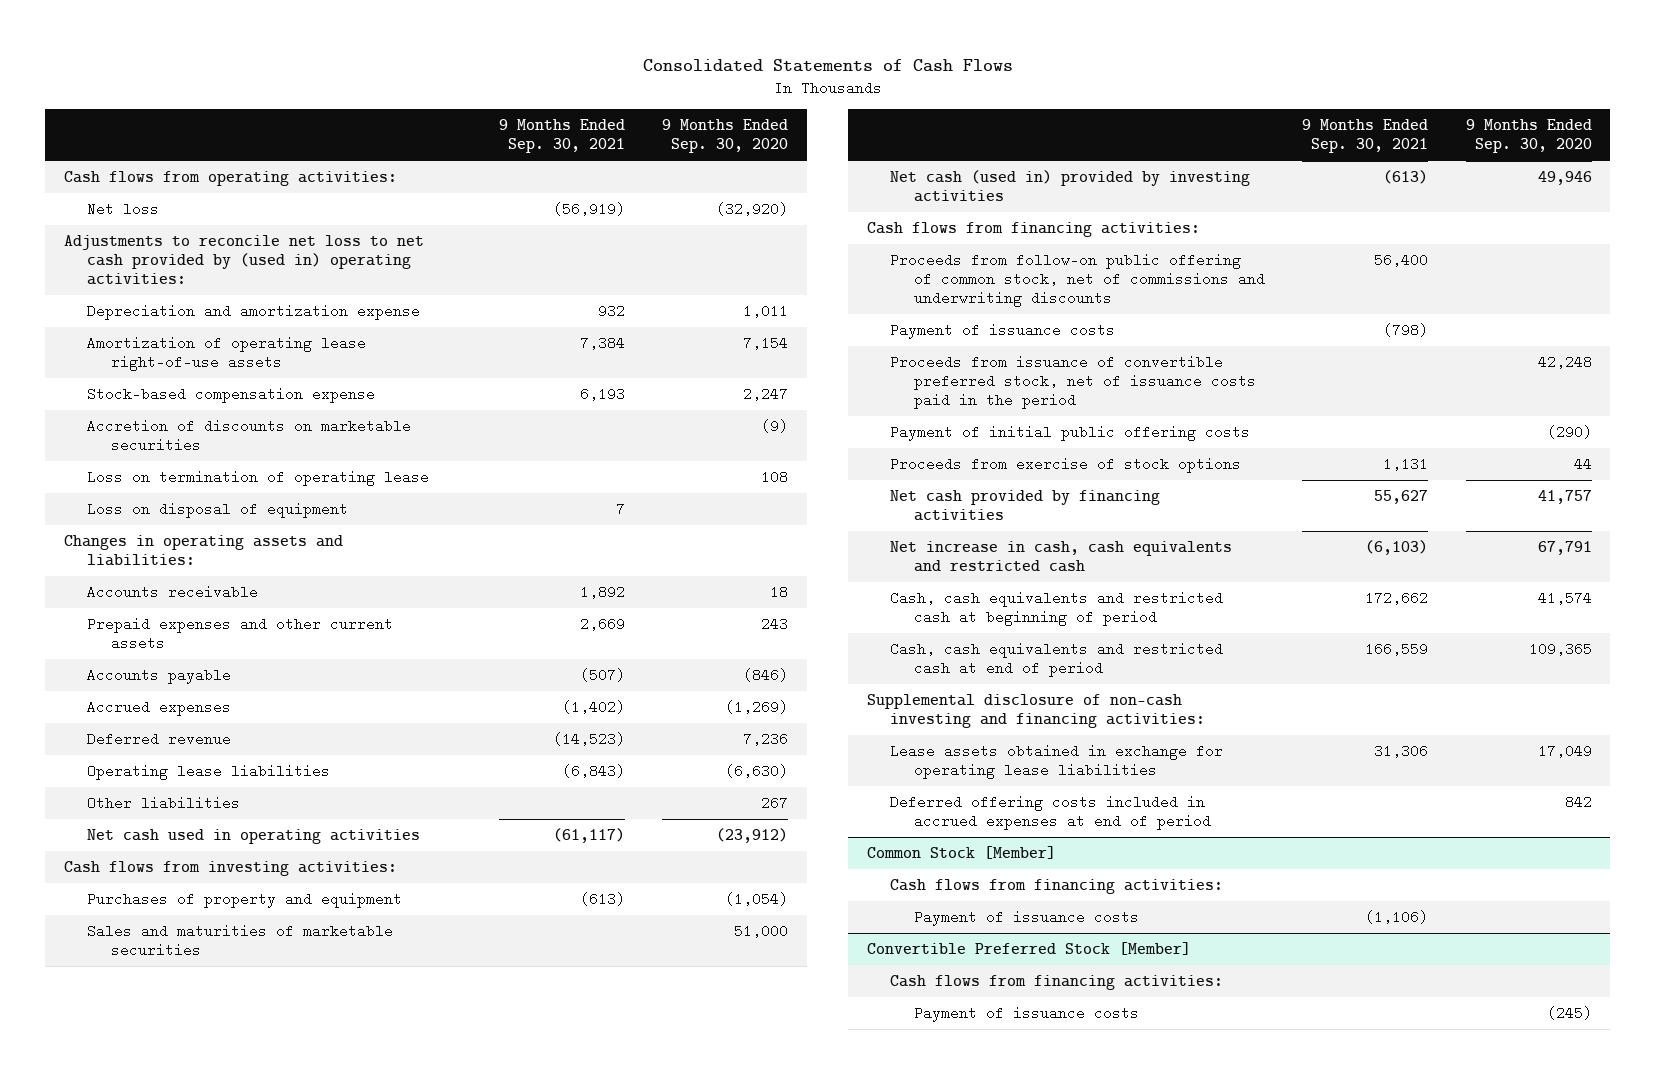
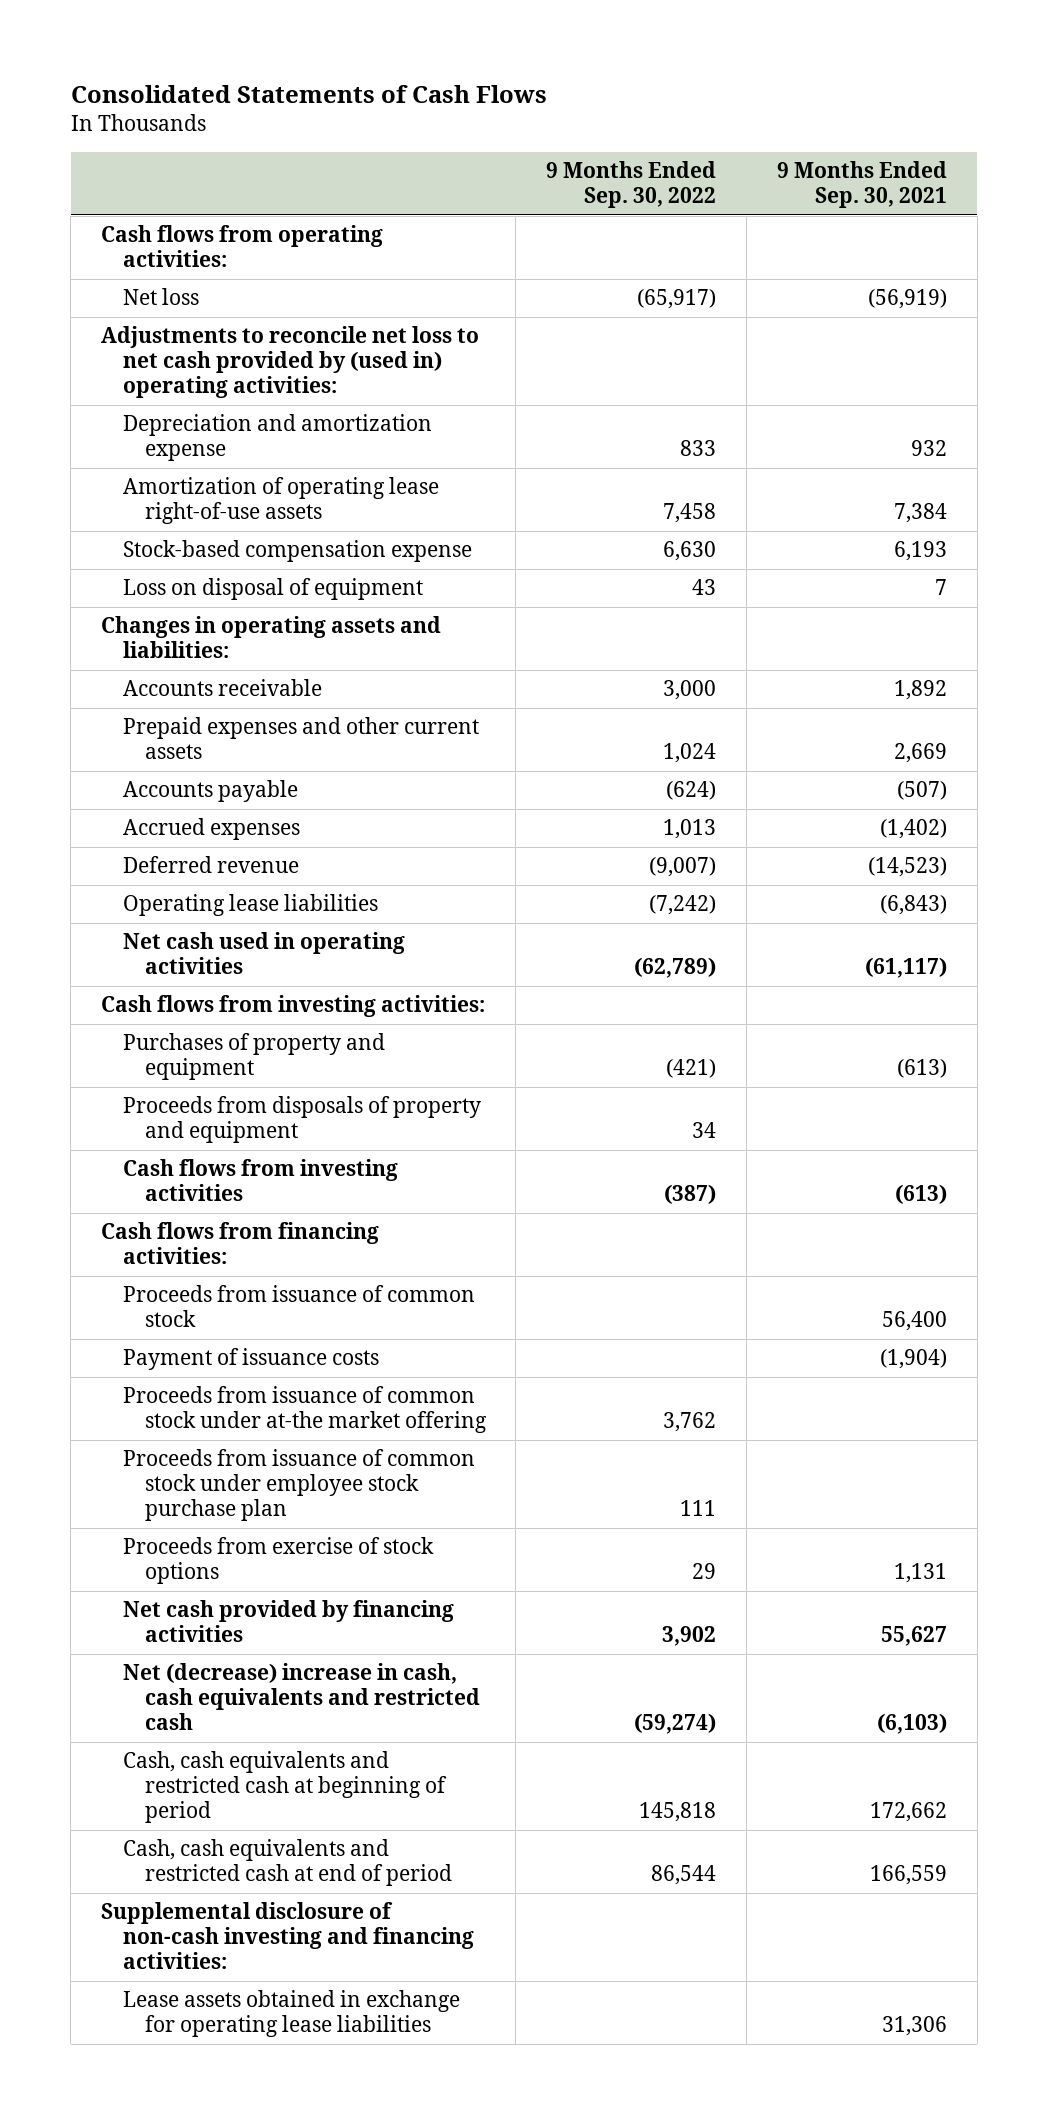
[662,119,789,154] 9 Months Ended Sep. 30, 2020 -> none
none -> [546,161,717,209] 9 Months Ended Sep. 30, 2022
[87,418,412,453] Accretion of discounts on marketable securities -> none
[87,469,430,486] Loss on termination of operating lease -> none
[87,795,241,810] Other liabilities -> none
[87,923,394,958] Sales and maturities of marketable securities -> none
none -> [122,1096,481,1144] Proceeds from disposals of property and equipment
[890,169,1251,203] Net cash (used in) provided by investing activities -> [122,1159,398,1202] Cash flows from investing activities
[890,354,1257,410] Proceeds from issuance of convertible preferred stock, net of issuance costs paid in the period -> none
[890,424,1251,441] Payment of initial public offering costs -> none
[890,252,1266,308] Proceeds from follow-on public offering of common stock, net of commissions and underwriting discounts -> [122,1285,475,1328] Proceeds from issuance of common stock
[1383,322,1429,337] (798) -> [879,1349,947,1370] (1,904)
none -> [122,1386,487,1434] Proceeds from issuance of common stock under at-the market offering
none -> [122,1449,475,1522] Proceeds from issuance of common stock under employee stock purchase plan
[890,540,1233,573] Net increase in cash, cash equivalents and restricted cash -> [122,1663,480,1731] Net (decrease) increase in cash, cash equivalents and restricted cash
[890,794,1212,831] Deferred offering costs included in accrued expenses at end of period -> none
[866,845,1056,859] Common Stock [Member] -> none
[890,878,1224,894] Cash flows from financing activities: -> none
[914,909,1140,926] Payment of issuance costs -> none
[866,941,1191,955] Convertible Preferred Stock [Member] -> none
[890,974,1224,990] Cash flows from financing activities: -> none
[914,1005,1140,1022] Payment of issuance costs -> none

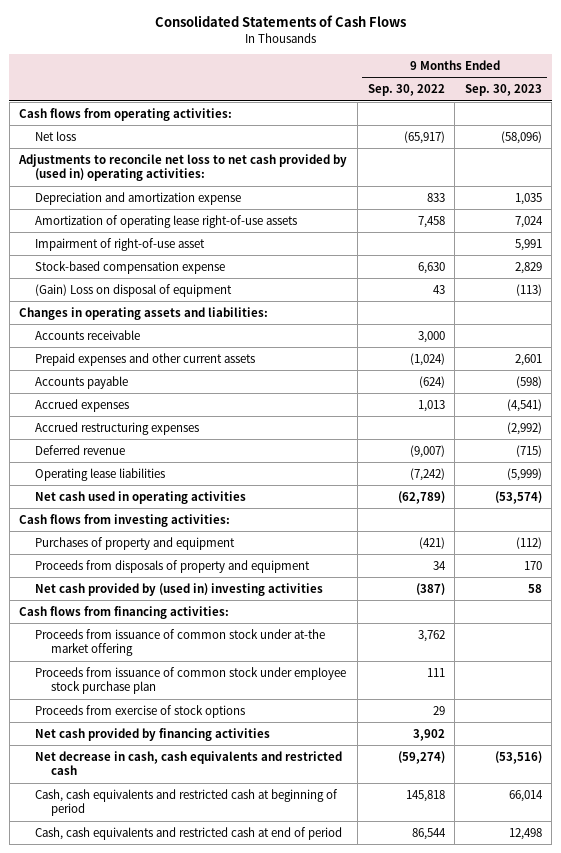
[776,161,947,209] 9 Months Ended Sep. 30, 2021 -> none
none -> [464,84,542,97] Sep. 30, 2023
none -> [35,237,206,251] Impairment of right-of-use asset
[122,578,423,601] Loss on disposal of equipment -> [35,283,233,297] (Gain) Loss on disposal of equipment
[663,743,717,764] 1,024 -> [409,352,445,366] (1,024)
none -> [35,421,200,435] Accrued restructuring expenses
[122,1159,398,1202] Cash flows from investing activities -> [35,582,324,596] Net cash provided by (used in) investing activities
[122,1285,475,1328] Proceeds from issuance of common stock -> none
[122,1348,379,1371] Payment of issuance costs -> none
[122,1663,480,1731] Net (decrease) increase in cash, cash equivalents and restricted cash -> [35,750,343,776] Net decrease in cash, cash equivalents and restricted cash
[101,1902,474,1970] Supplemental disclosure of non-cash investing and financing activities: -> none
[122,1990,460,2038] Lease assets obtained in exchange for operating lease liabilities -> none

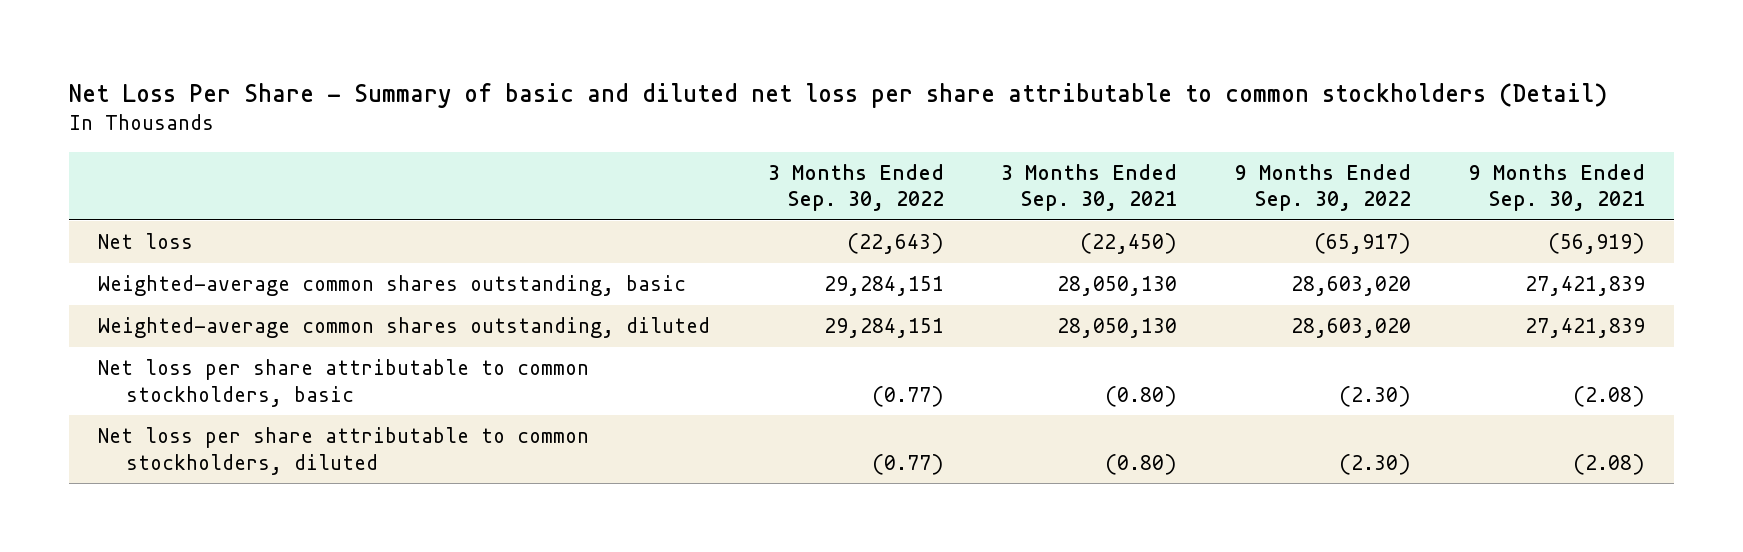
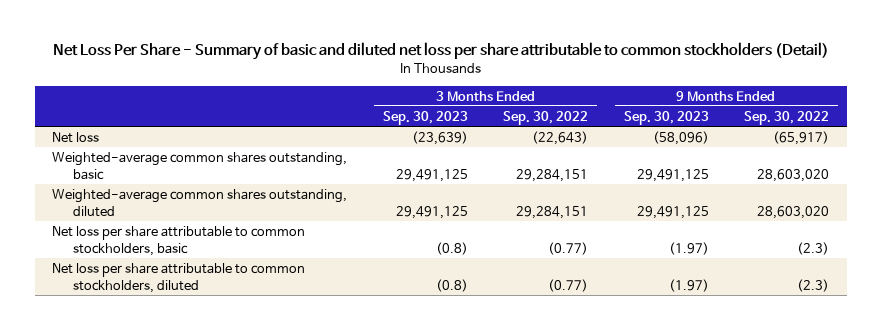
[1001,163,1178,212] 3 Months Ended Sep. 30, 2021 -> none
[1468,163,1645,212] 9 Months Ended Sep. 30, 2021 -> none
none -> [382,110,468,125] Sep. 30, 2023
none -> [623,110,709,125] Sep. 30, 2023
[1339,385,1412,407] (2.30) -> [797,241,830,255] (2.3)
[1339,453,1412,475] (2.30) -> [797,278,830,292] (2.3)

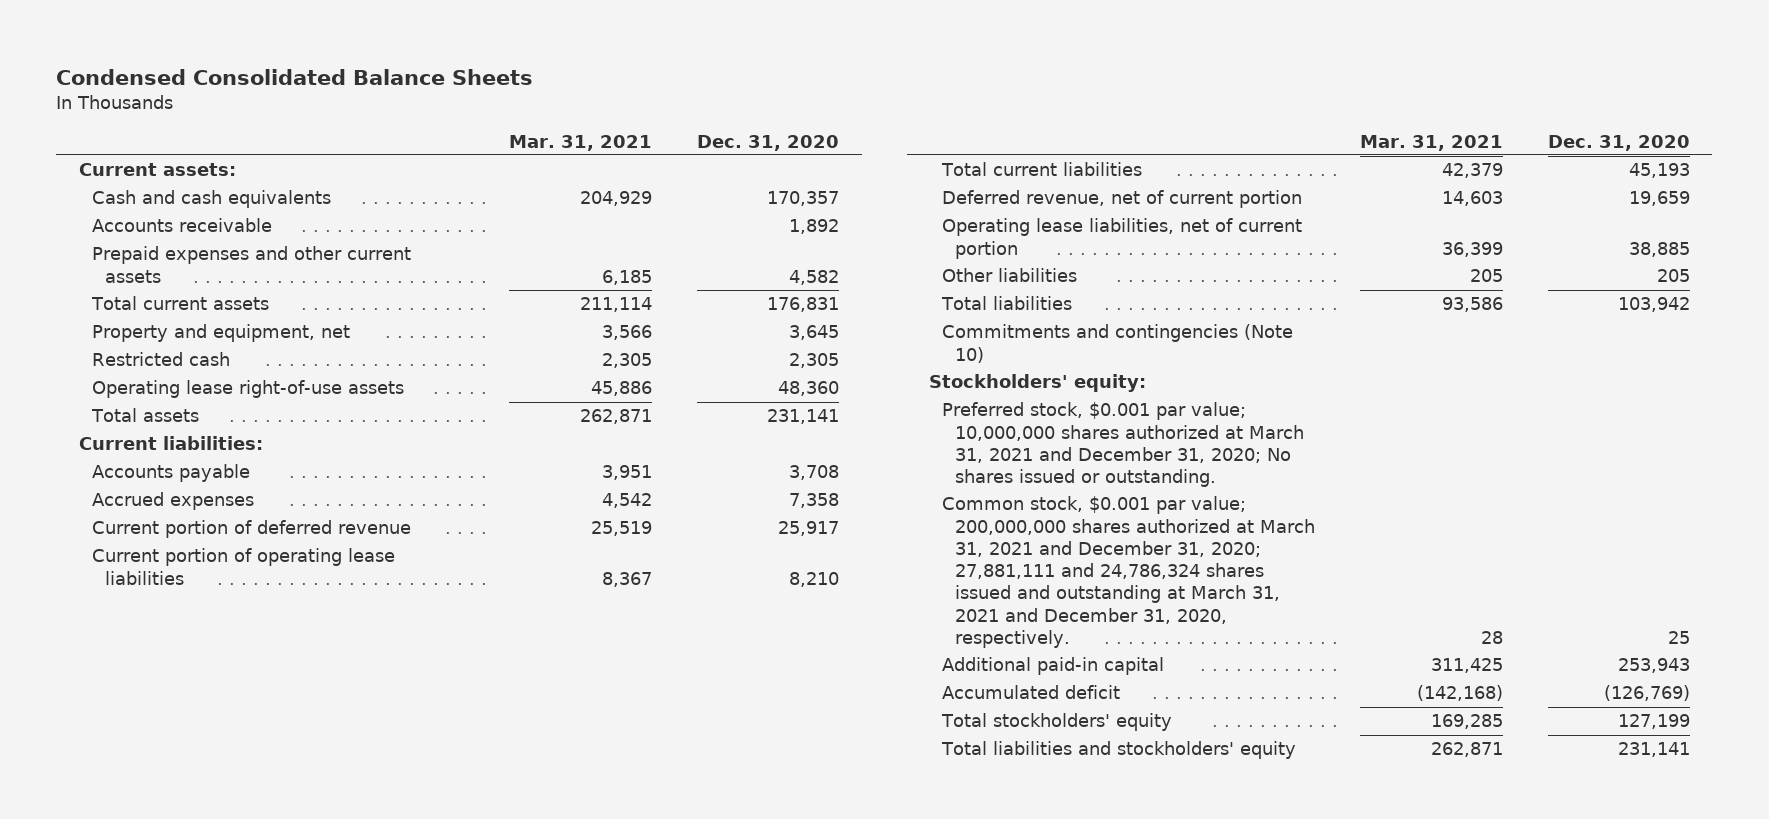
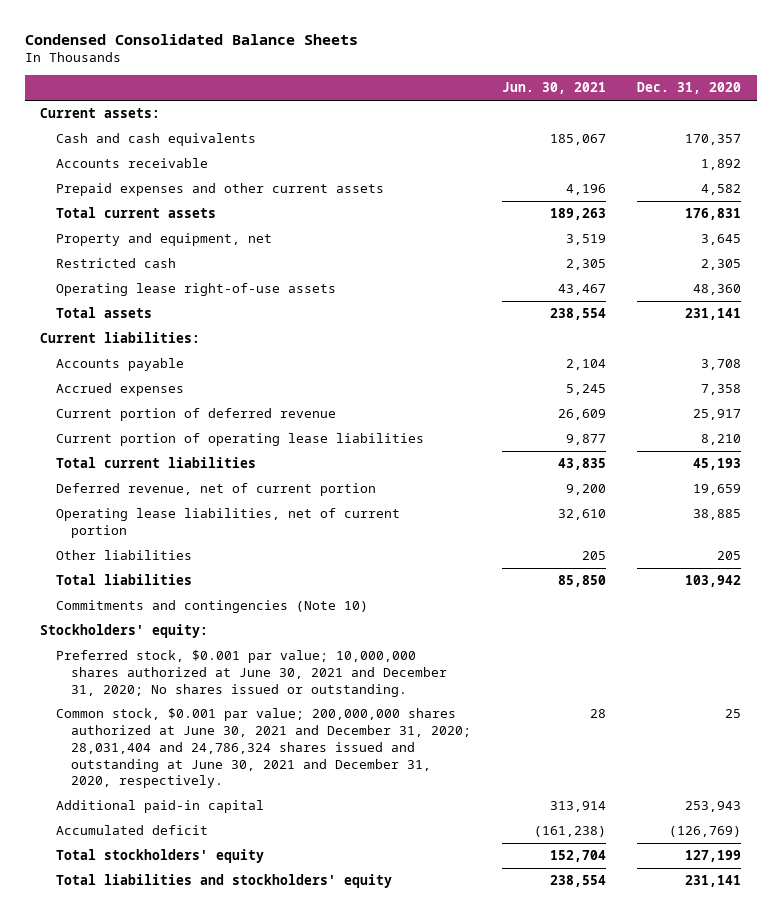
[509,134,653,151] Mar. 31, 2021 -> none
none -> [502,82,607,95] Jun. 30, 2021
[942,402,1305,488] Preferred stock, $0.001 par value; 10,000,000 shares authorized at March 31, 2021 and December 31, 2020; No shares issued or outstanding. -> [55,650,448,697] Preferred stock, $0.001 par value; 10,000,000 shares authorized at June 30, 2021 and December 31, 2020; No shares issued or outstanding.
[942,496,1316,648] Common stock, $0.001 par value; 200,000,000 shares authorized at March 31, 2021 and December 31, 2020; 27,881,111 and 24,786,324 shares issued and outstanding at March 31, 2021 and December 31, 2020, respectively. -> [55,708,472,789] Common stock, $0.001 par value; 200,000,000 shares authorized at June 30, 2021 and December 31, 2020; 28,031,404 and 24,786,324 shares issued and outstanding at June 30, 2021 and December 31, 2020, respectively.

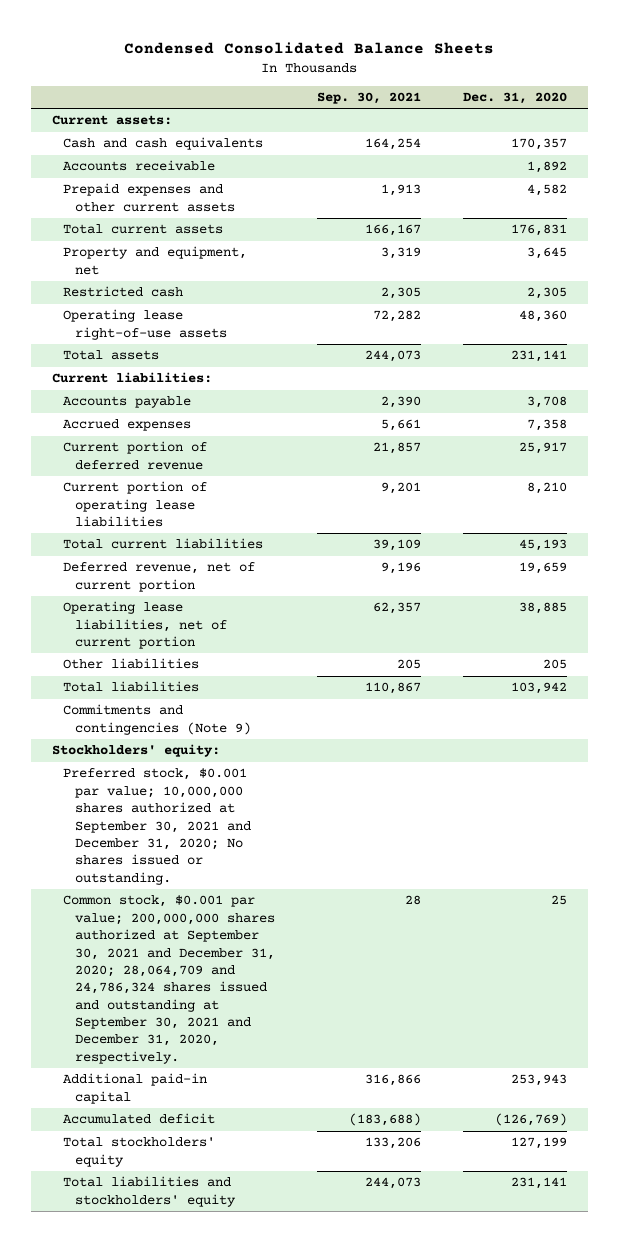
[502,82,607,95] Jun. 30, 2021 -> none
none -> [316,92,421,105] Sep. 30, 2021
[55,600,368,614] Commitments and contingencies (Note 10) -> [63,704,251,735] Commitments and contingencies (Note 9)
[55,650,448,697] Preferred stock, $0.001 par value; 10,000,000 shares authorized at June 30, 2021 and December 31, 2020; No shares issued or outstanding. -> [63,768,251,885] Preferred stock, $0.001 par value; 10,000,000 shares authorized at September 30, 2021 and December 31, 2020; No shares issued or outstanding.
[55,708,472,789] Common stock, $0.001 par value; 200,000,000 shares authorized at June 30, 2021 and December 31, 2020; 28,031,404 and 24,786,324 shares issued and outstanding at June 30, 2021 and December 31, 2020, respectively. -> [63,895,275,1064] Common stock, $0.001 par value; 200,000,000 shares authorized at September 30, 2021 and December 31, 2020; 28,064,709 and 24,786,324 shares issued and outstanding at September 30, 2021 and December 31, 2020, respectively.

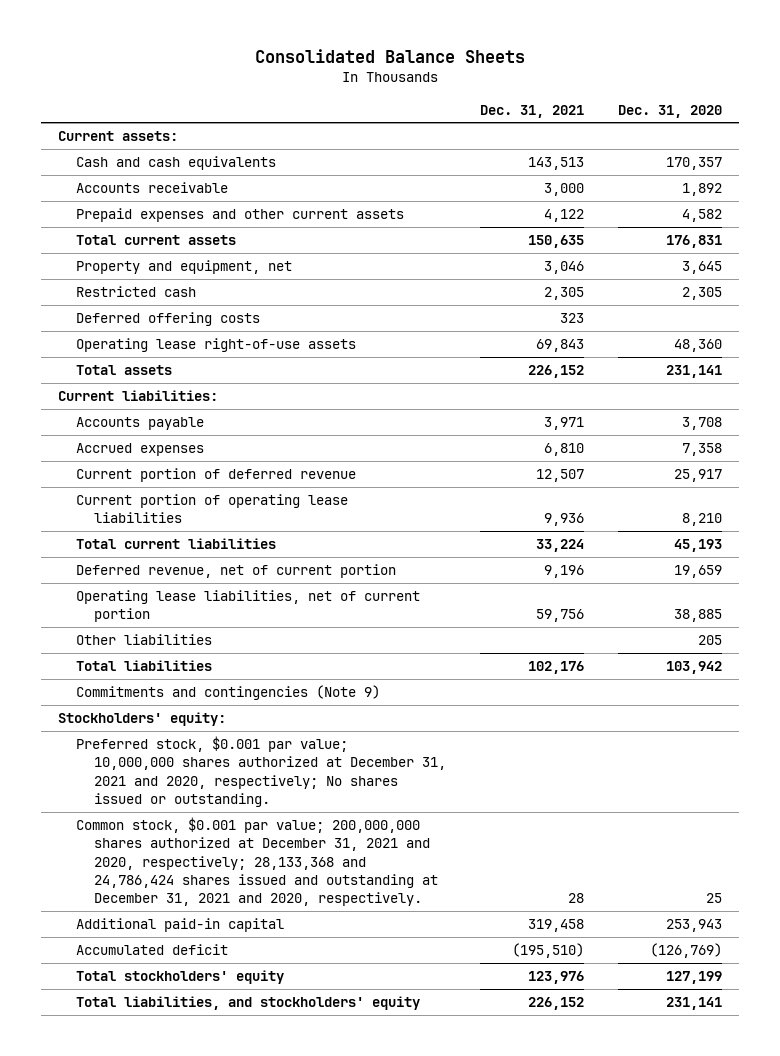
[124,41,495,54] Condensed Consolidated Balance Sheets -> [254,49,525,64] Consolidated Balance Sheets
[316,92,421,105] Sep. 30, 2021 -> none
none -> [479,104,584,118] Dec. 31, 2021
none -> [75,312,260,327] Deferred offering costs
[63,768,251,885] Preferred stock, $0.001 par value; 10,000,000 shares authorized at September 30, 2021 and December 31, 2020; No shares issued or outstanding. -> [75,736,446,808] Preferred stock, $0.001 par value; 10,000,000 shares authorized at December 31, 2021 and 2020, respectively; No shares issued or outstanding.
[63,895,275,1064] Common stock, $0.001 par value; 200,000,000 shares authorized at September 30, 2021 and December 31, 2020; 28,064,709 and 24,786,324 shares issued and outstanding at September 30, 2021 and December 31, 2020, respectively. -> [75,817,438,907] Common stock, $0.001 par value; 200,000,000 shares authorized at December 31, 2021 and 2020, respectively; 28,133,368 and 24,786,424 shares issued and outstanding at December 31, 2021 and 2020, respectively.
[63,1176,236,1207] Total liabilities and stockholders' equity -> [75,996,420,1011] Total liabilities, and stockholders' equity

